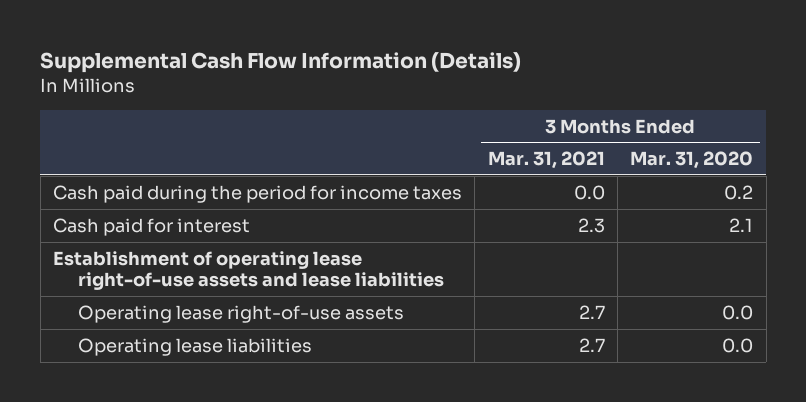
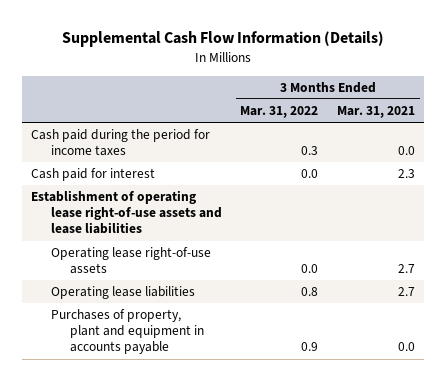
[630,151,754,170] Mar. 31, 2020 -> none
none -> [240,106,319,119] Mar. 31, 2022
none -> [50,309,205,355] Purchases of property, plant and equipment in accounts payable

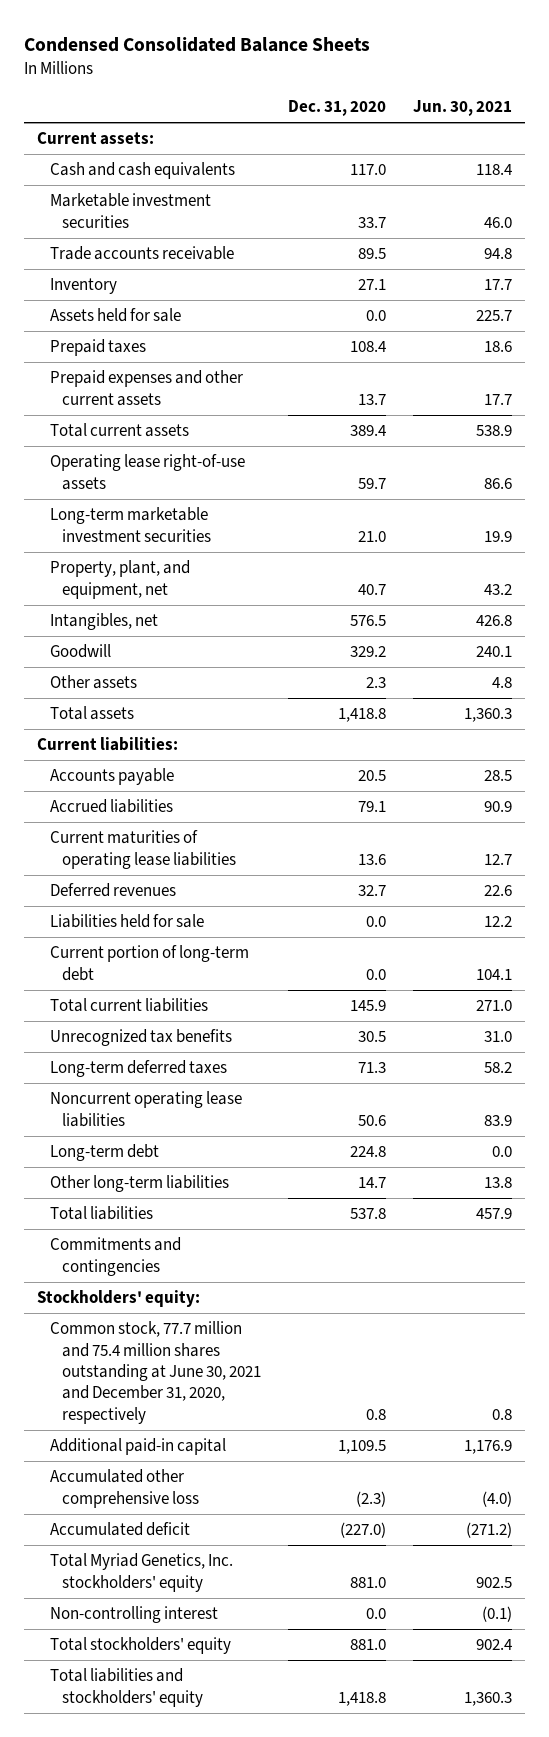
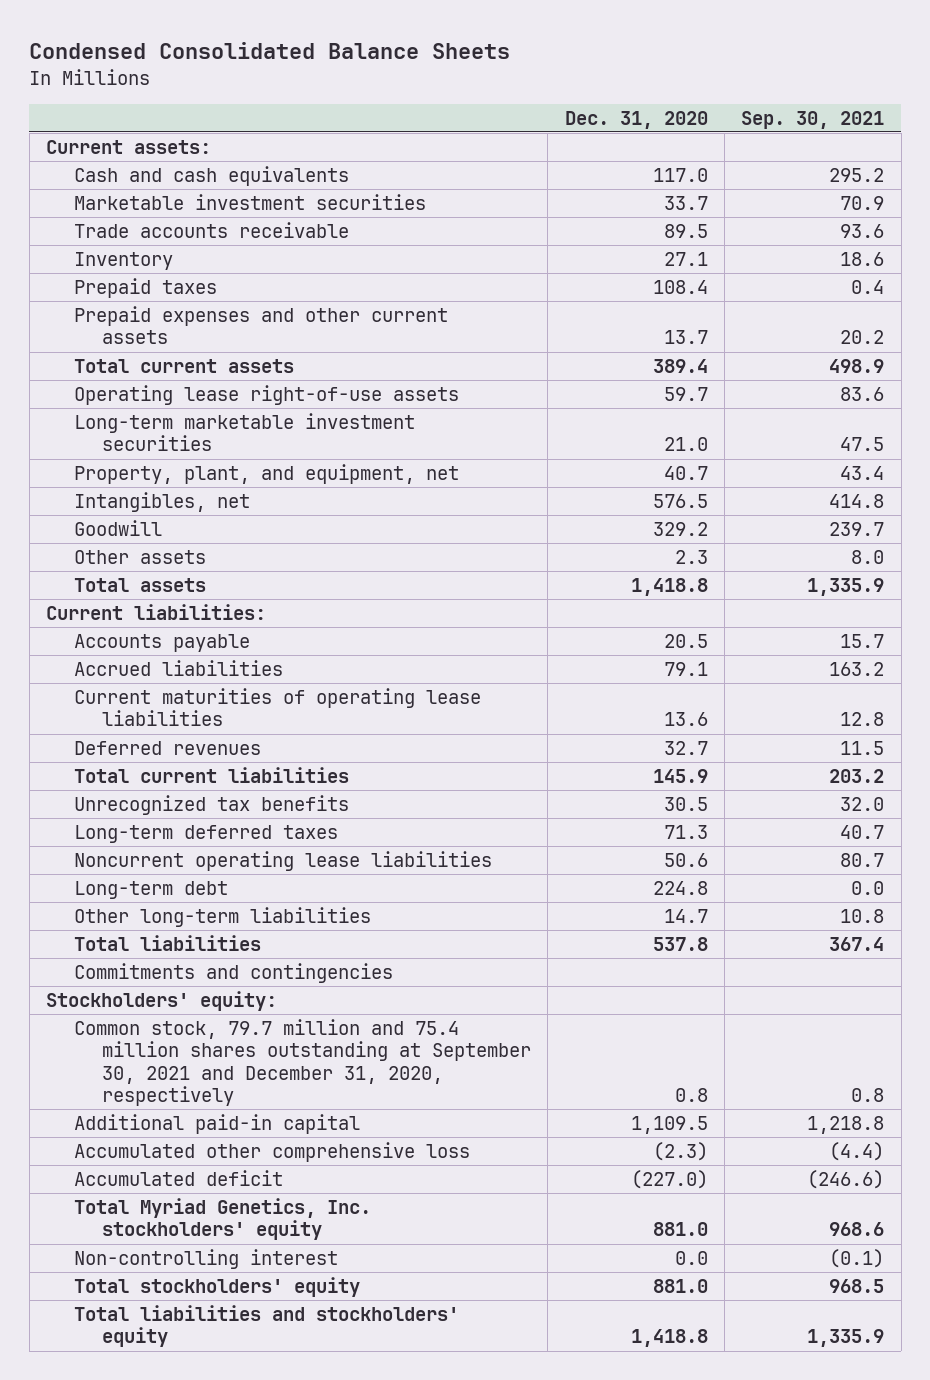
[412,100,512,117] Jun. 30, 2021 -> none
none -> [741,110,885,129] Sep. 30, 2021
[49,308,181,323] Assets held for sale -> none
[49,914,204,929] Liabilities held for sale -> none
[49,945,249,981] Current portion of long-term debt -> none
[49,1321,262,1424] Common stock, 77.7 million and 75.4 million shares outstanding at June 30, 2021 and December 31, 2020, respectively -> [73,1019,531,1106] Common stock, 79.7 million and 75.4 million shares outstanding at September 30, 2021 and December 31, 2020, respectively

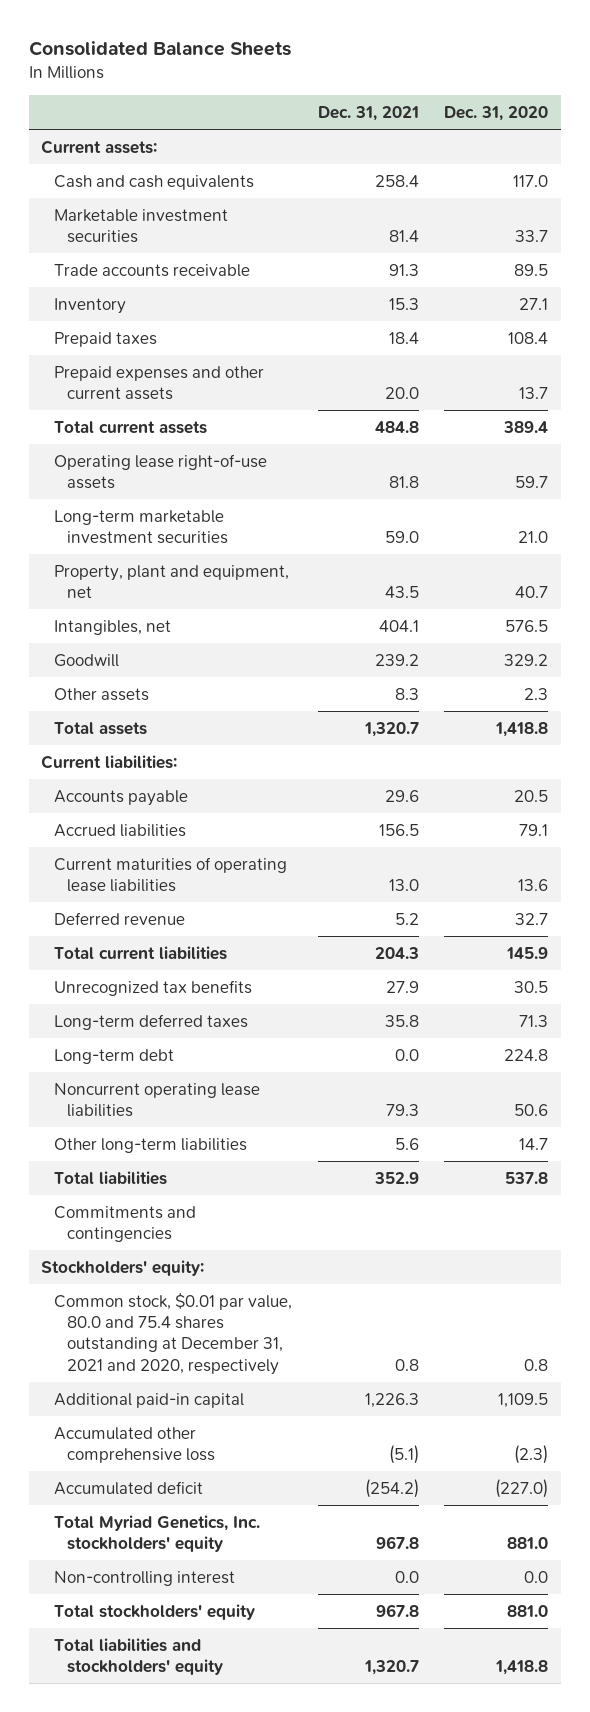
[29,41,511,59] Condensed Consolidated Balance Sheets -> [28,40,291,56] Consolidated Balance Sheets
[741,110,885,129] Sep. 30, 2021 -> none
none -> [317,105,419,121] Dec. 31, 2021
[73,464,459,485] Property, plant, and equipment, net -> [54,564,290,599] Property, plant and equipment, net
[73,741,261,756] Deferred revenues -> [54,911,186,925] Deferred revenue
[73,851,492,872] Noncurrent operating lease liabilities -> [54,1082,261,1118] Noncurrent operating lease liabilities
[73,1019,531,1106] Common stock, 79.7 million and 75.4 million shares outstanding at September 30, 2021 and December 31, 2020, respectively -> [54,1292,293,1375] Common stock, $0.01 par value, 80.0 and 75.4 shares outstanding at December 31, 2021 and 2020, respectively

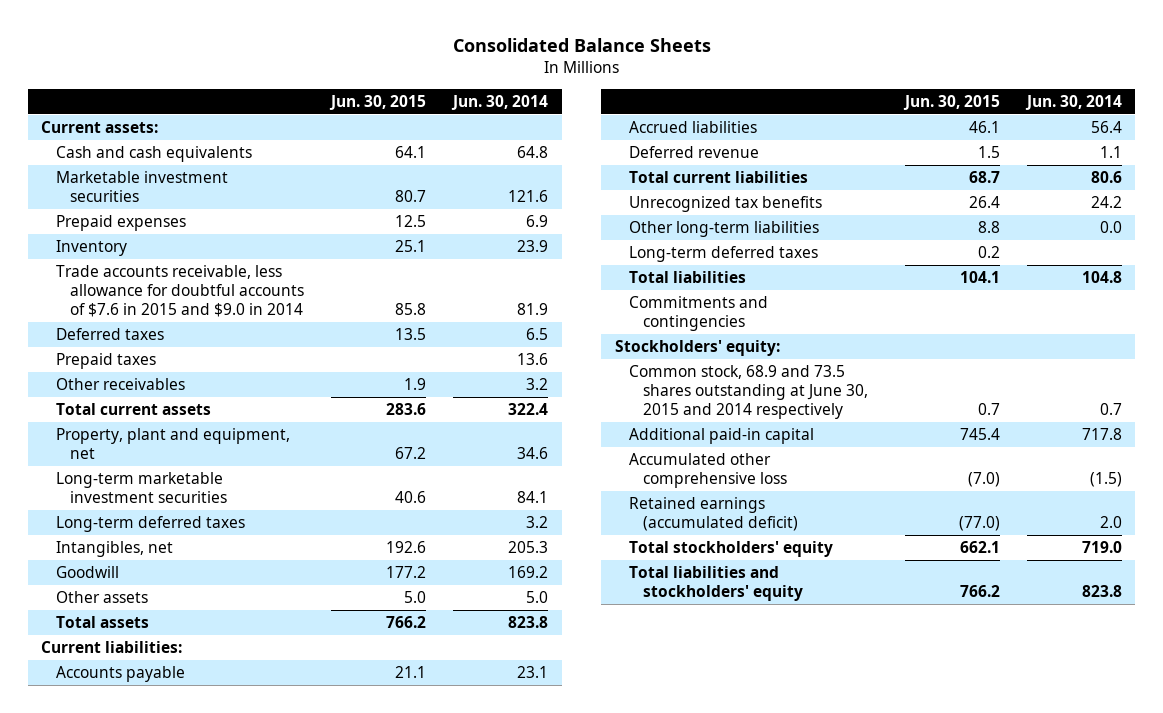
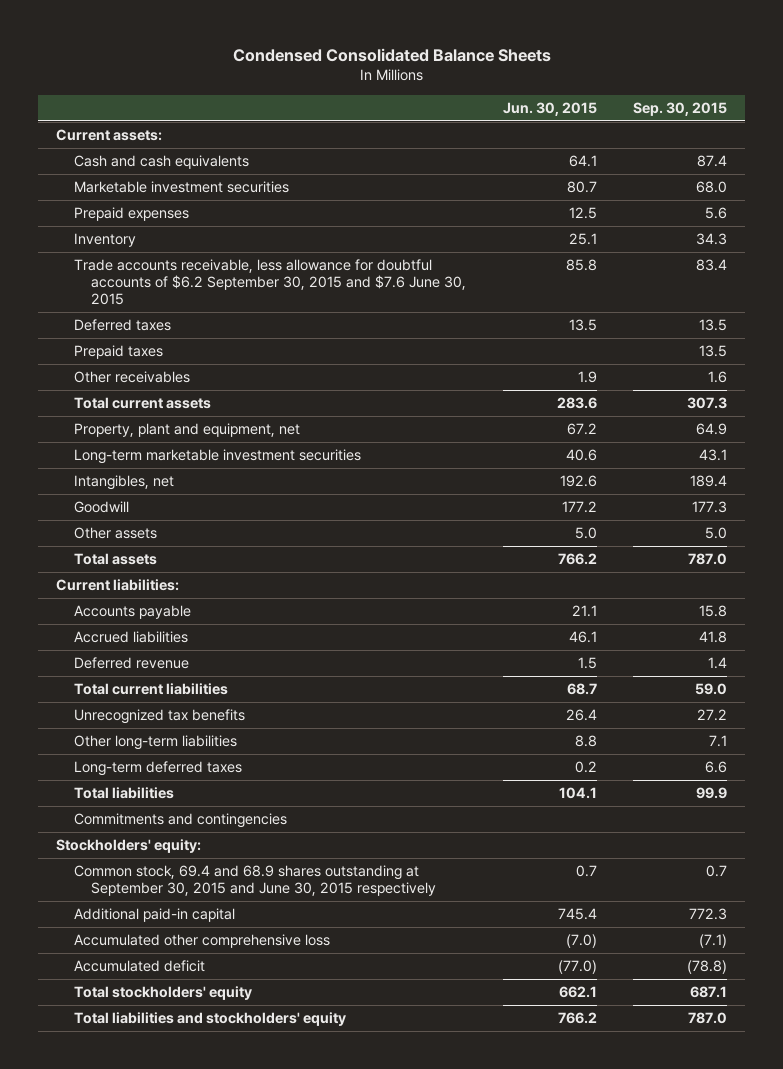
[452,38,711,53] Consolidated Balance Sheets -> [232,47,551,62] Condensed Consolidated Balance Sheets
[451,95,549,111] Jun. 30, 2014 -> none
none -> [632,102,727,117] Sep. 30, 2015
[55,265,305,318] Trade accounts receivable, less allowance for doubtful accounts of $7.6 in 2015 and $9.0 in 2014 -> [73,259,467,306] Trade accounts receivable, less allowance for doubtful accounts of $6.2 September 30, 2015 and $7.6 June 30, 2015
[55,516,245,533] Long-term deferred taxes -> none
[629,365,869,420] Common stock, 68.9 and 73.5 shares outstanding at June 30, 2015 and 2014 respectively -> [73,865,437,897] Common stock, 69.4 and 68.9 shares outstanding at September 30, 2015 and June 30, 2015 respectively
[629,497,799,532] Retained earnings (accumulated deficit) -> [73,960,205,973] Accumulated deficit

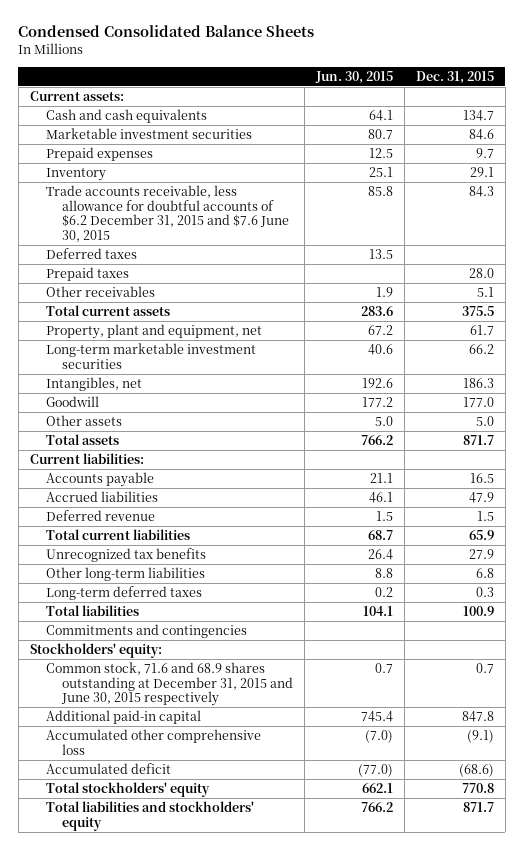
[632,102,727,117] Sep. 30, 2015 -> none
none -> [415,70,494,84] Dec. 31, 2015
[73,259,467,306] Trade accounts receivable, less allowance for doubtful accounts of $6.2 September 30, 2015 and $7.6 June 30, 2015 -> [45,185,289,242] Trade accounts receivable, less allowance for doubtful accounts of $6.2 December 31, 2015 and $7.6 June 30, 2015
[73,865,437,897] Common stock, 69.4 and 68.9 shares outstanding at September 30, 2015 and June 30, 2015 respectively -> [45,662,293,707] Common stock, 71.6 and 68.9 shares outstanding at December 31, 2015 and June 30, 2015 respectively

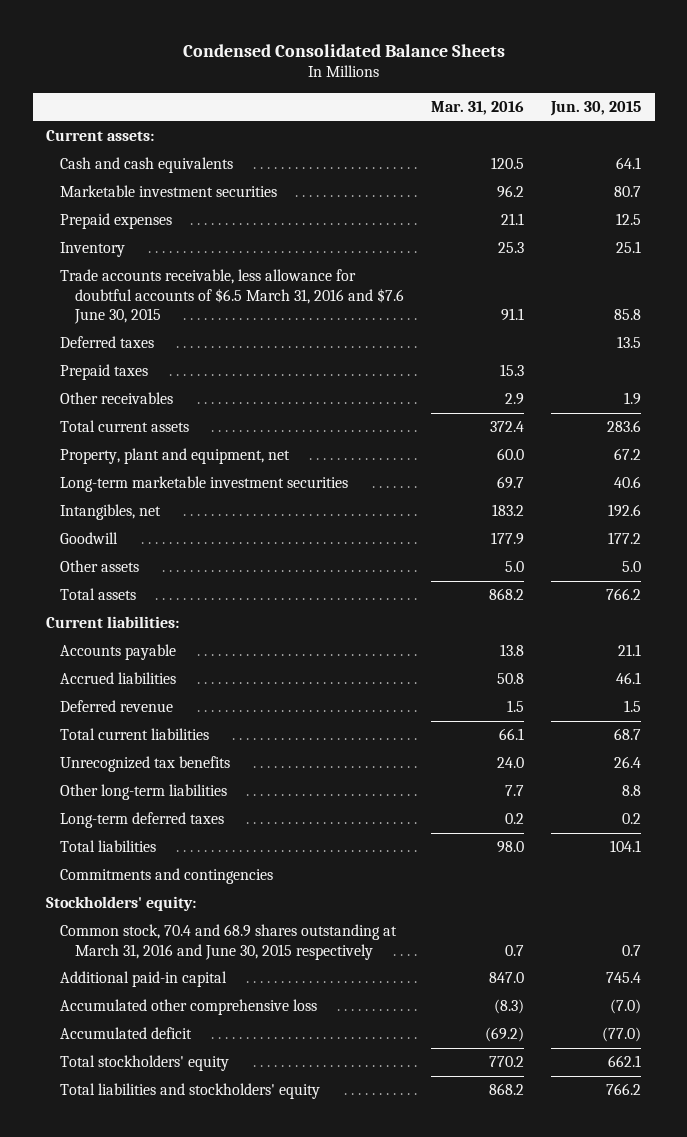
[415,70,494,84] Dec. 31, 2015 -> none
none -> [430,100,524,115] Mar. 31, 2016
[45,185,289,242] Trade accounts receivable, less allowance for doubtful accounts of $6.2 December 31, 2015 and $7.6 June 30, 2015 -> [60,269,404,324] Trade accounts receivable, less allowance for doubtful accounts of $6.5 March 31, 2016 and $7.6 June 30, 2015
[45,662,293,707] Common stock, 71.6 and 68.9 shares outstanding at December 31, 2015 and June 30, 2015 respectively -> [60,924,398,960] Common stock, 70.4 and 68.9 shares outstanding at March 31, 2016 and June 30, 2015 respectively

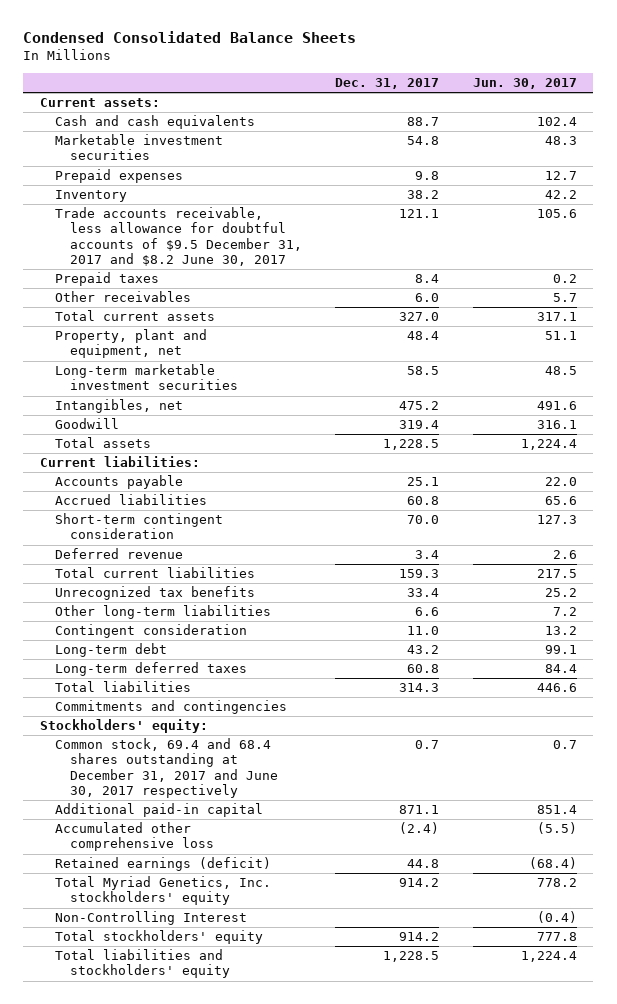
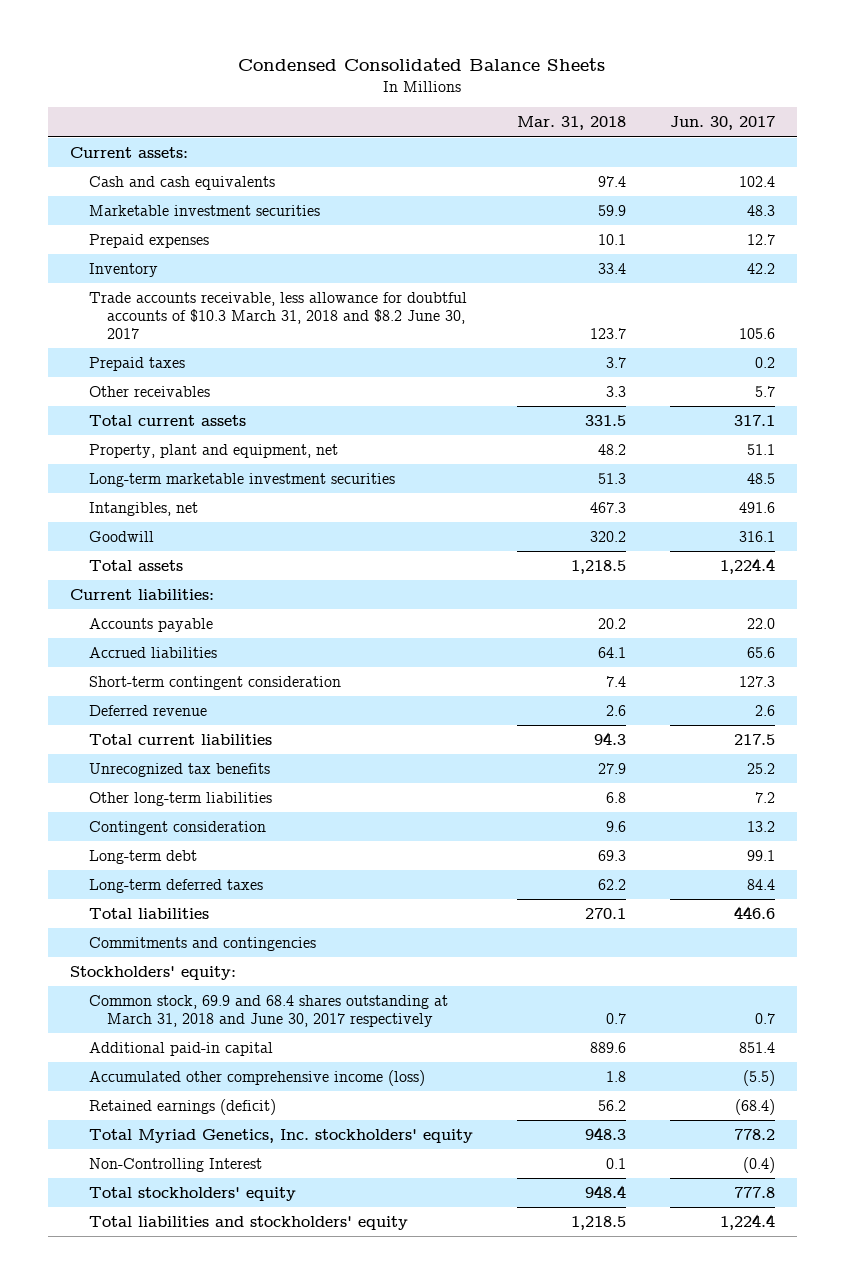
[335,78,440,90] Dec. 31, 2017 -> none
none -> [516,116,626,131] Mar. 31, 2018
[55,207,303,266] Trade accounts receivable, less allowance for doubtful accounts of $9.5 December 31, 2017 and $8.2 June 30, 2017 -> [88,291,467,339] Trade accounts receivable, less allowance for doubtful accounts of $10.3 March 31, 2018 and $8.2 June 30, 2017
[55,738,279,798] Common stock, 69.4 and 68.4 shares outstanding at December 31, 2017 and June 30, 2017 respectively -> [88,994,448,1027] Common stock, 69.9 and 68.4 shares outstanding at March 31, 2018 and June 30, 2017 respectively
[55,822,215,852] Accumulated other comprehensive loss -> [88,1069,425,1086] Accumulated other comprehensive income (loss)

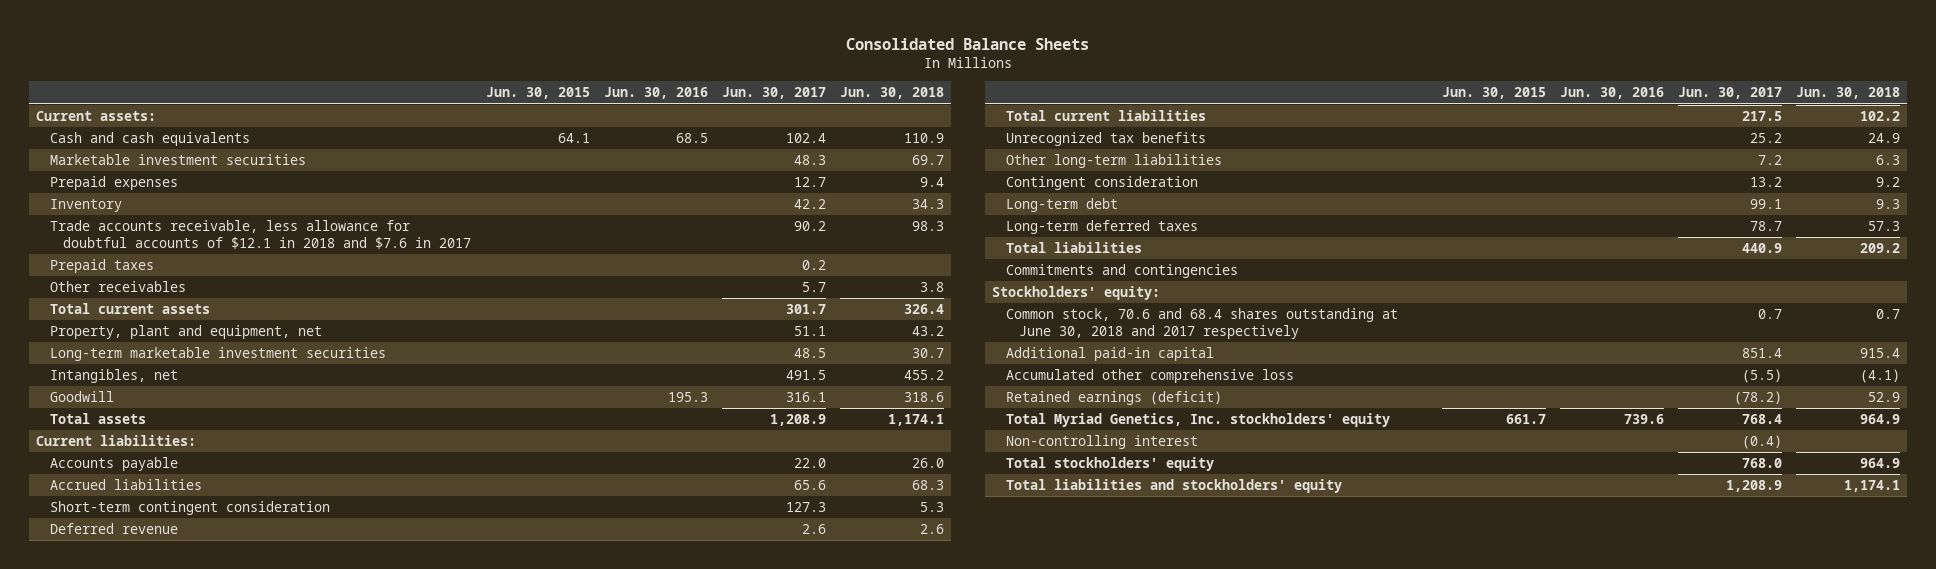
[238,58,606,72] Condensed Consolidated Balance Sheets -> [846,37,1090,50] Consolidated Balance Sheets
[516,116,626,131] Mar. 31, 2018 -> none
none -> [485,87,590,100] Jun. 30, 2015
none -> [603,87,708,100] Jun. 30, 2016
none -> [840,87,945,100] Jun. 30, 2018
[88,291,467,339] Trade accounts receivable, less allowance for doubtful accounts of $10.3 March 31, 2018 and $8.2 June 30, 2017 -> [49,219,472,249] Trade accounts receivable, less allowance for doubtful accounts of $12.1 in 2018 and $7.6 in 2017
[738,327,775,339] 105.6 -> [794,220,827,231] 90.2
[733,414,775,426] 317.1 -> [786,303,827,314] 301.7
[738,501,775,513] 491.6 -> [786,369,827,380] 491.5
[719,557,775,574] 1,224.4 -> [770,413,827,426] 1,208.9
[746,878,775,890] 84.4 -> [1750,220,1783,231] 78.7
[733,905,775,919] 446.6 -> [1742,242,1783,253] 440.9
[88,994,448,1027] Common stock, 69.9 and 68.4 shares outstanding at March 31, 2018 and June 30, 2017 respectively -> [1005,307,1398,339] Common stock, 70.6 and 68.4 shares outstanding at June 30, 2018 and 2017 respectively
[88,1069,425,1086] Accumulated other comprehensive income (loss) -> [1005,368,1294,383] Accumulated other comprehensive loss
[734,1098,775,1115] (68.4) -> [1734,390,1783,405] (78.2)
[733,1128,775,1140] 778.2 -> [1742,413,1783,424] 768.4
[88,1157,262,1172] Non-Controlling Interest -> [1005,434,1198,449] Non-controlling interest
[733,1186,775,1198] 777.8 -> [1742,457,1783,468] 768.0
[719,1213,775,1230] 1,224.4 -> [1726,479,1783,492] 1,208.9

